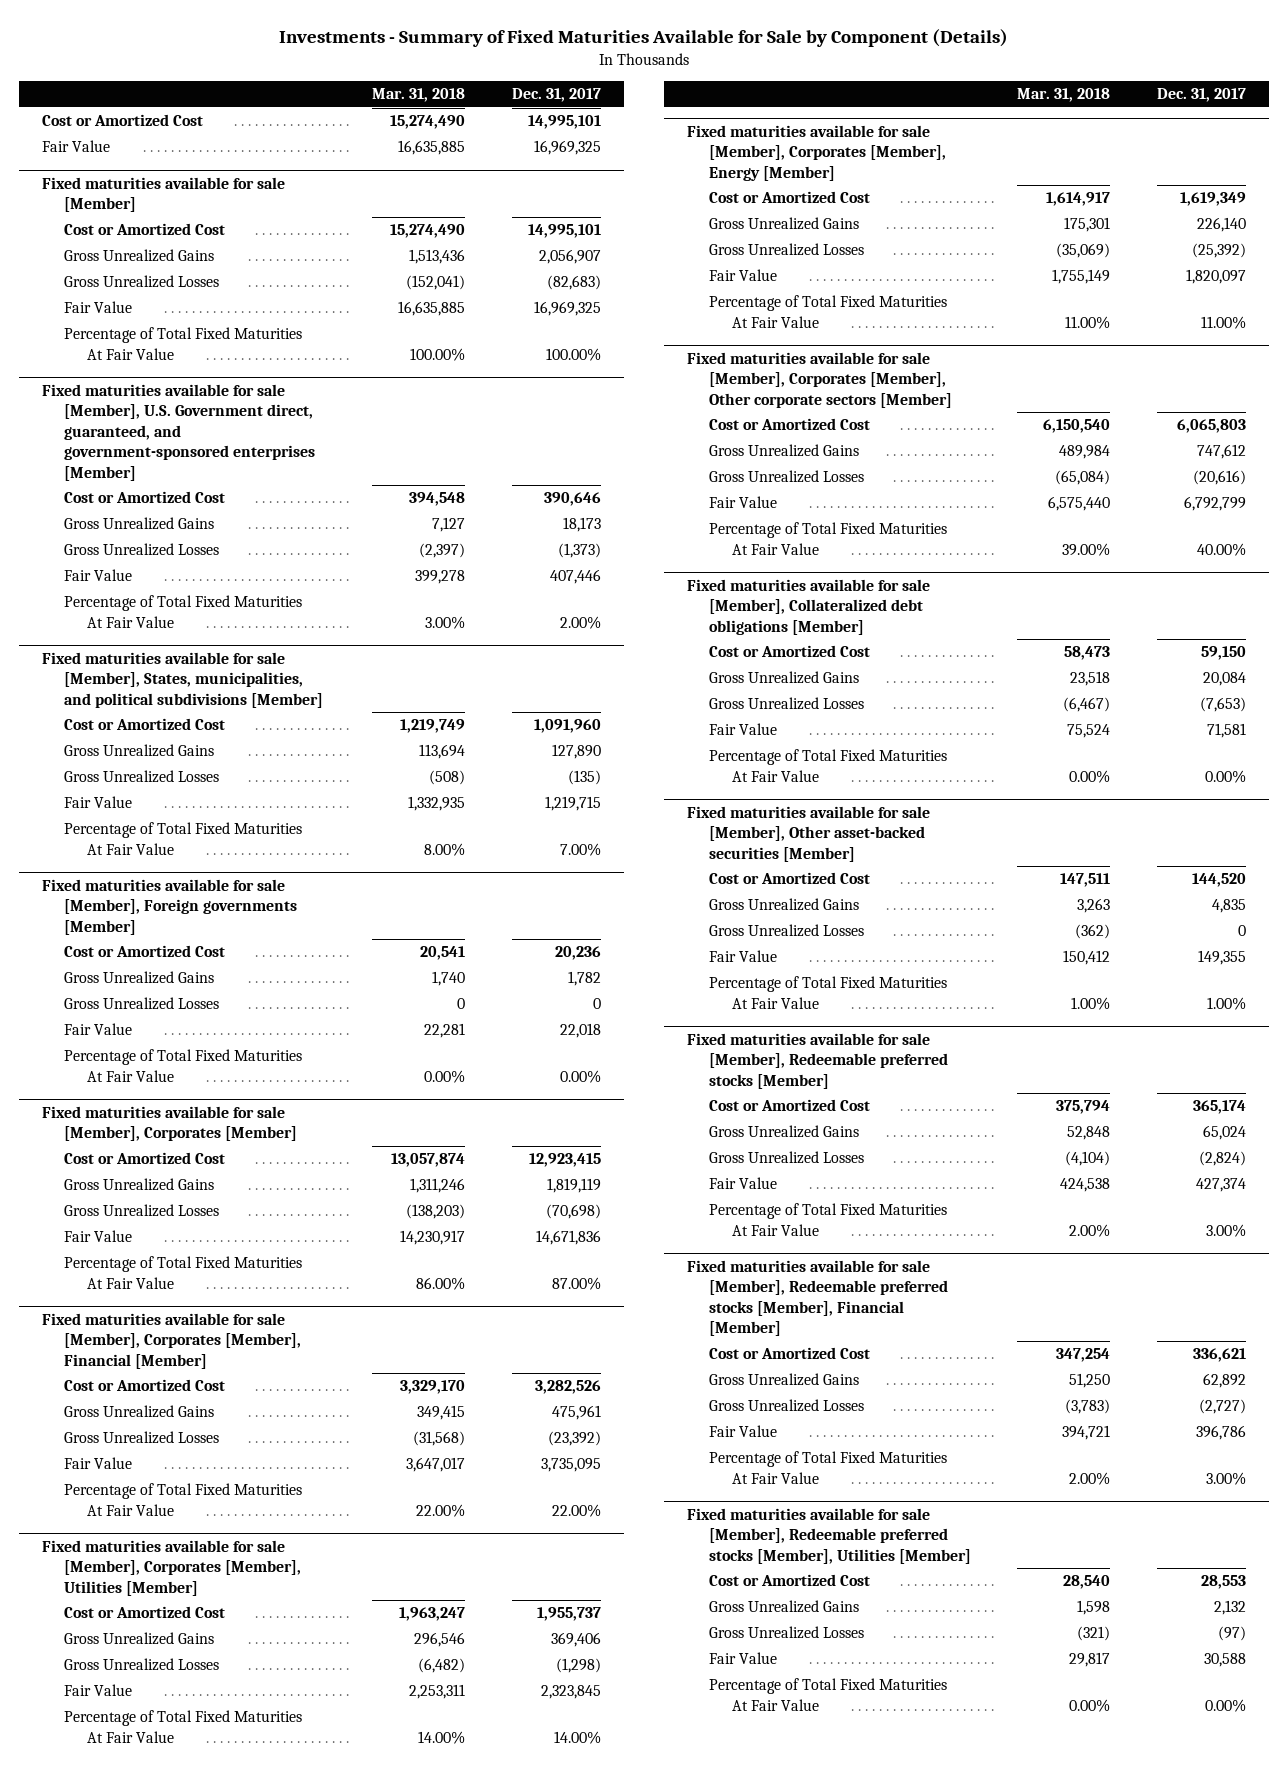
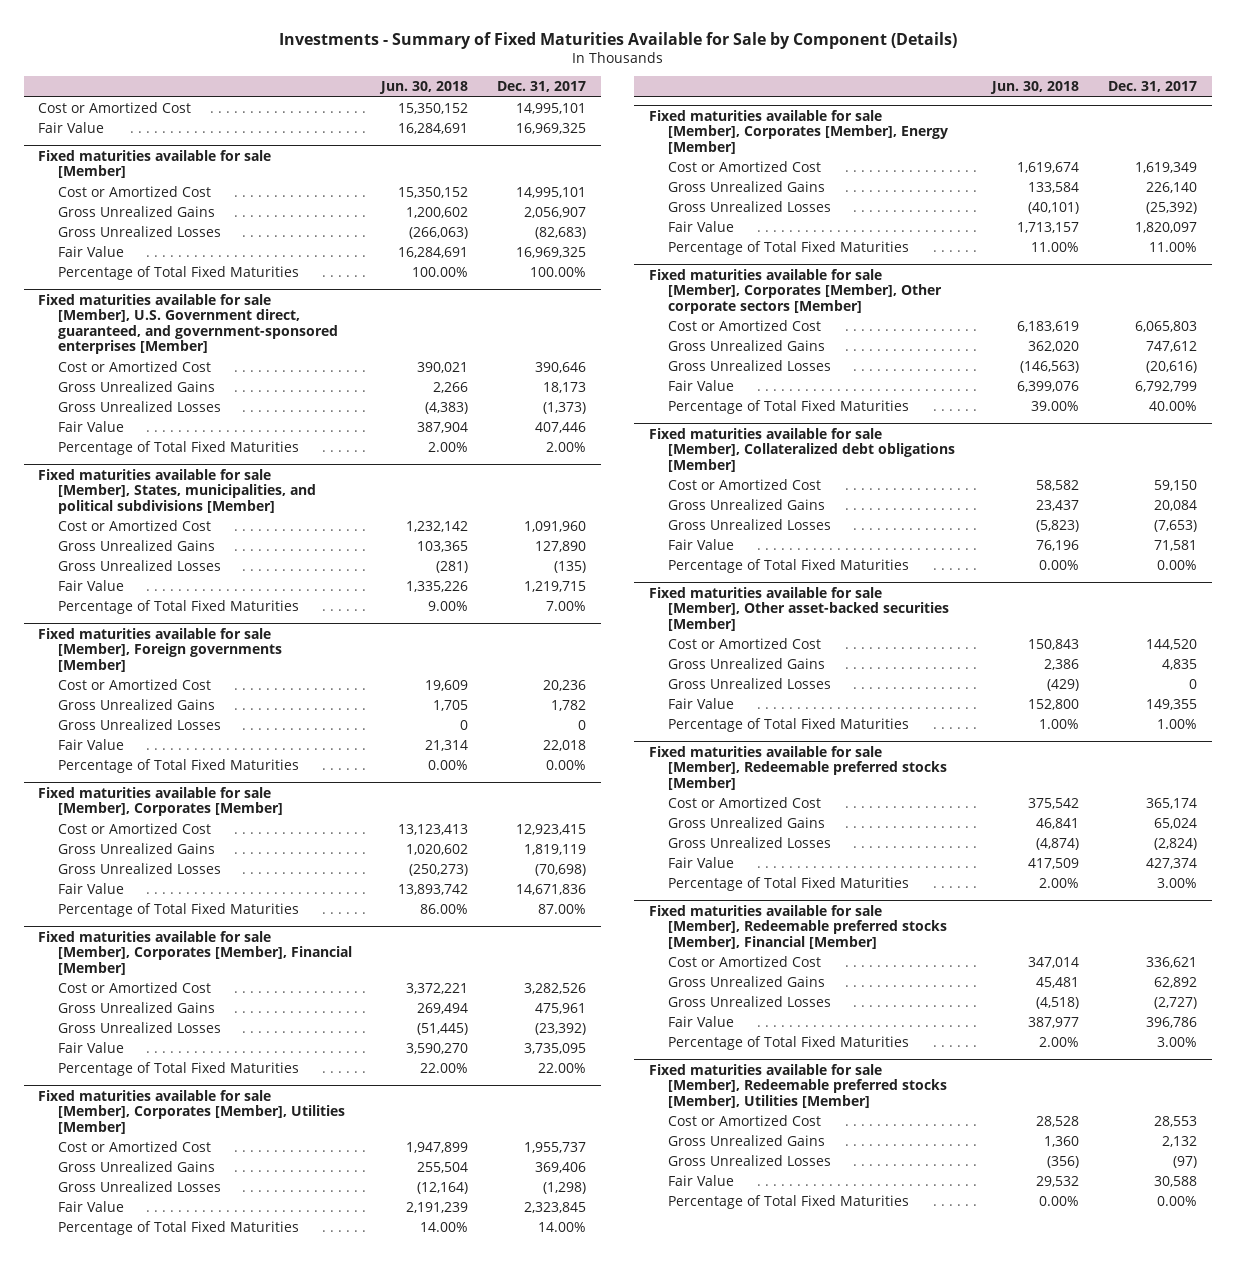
[372,87,466,102] Mar. 31, 2018 -> none
none -> [378,81,468,95] Jun. 30, 2018
[64,327,303,360] Percentage of Total Fixed Maturities At Fair Value -> [57,265,299,280] Percentage of Total Fixed Maturities
[64,595,303,628] Percentage of Total Fixed Maturities At Fair Value -> [57,440,299,455] Percentage of Total Fixed Maturities
[64,822,303,855] Percentage of Total Fixed Maturities At Fair Value -> [57,599,299,614] Percentage of Total Fixed Maturities
[64,1049,303,1082] Percentage of Total Fixed Maturities At Fair Value -> [57,758,299,773] Percentage of Total Fixed Maturities
[64,1256,303,1289] Percentage of Total Fixed Maturities At Fair Value -> [57,902,299,917] Percentage of Total Fixed Maturities
[64,1483,303,1516] Percentage of Total Fixed Maturities At Fair Value -> [57,1061,299,1076] Percentage of Total Fixed Maturities
[64,1710,303,1743] Percentage of Total Fixed Maturities At Fair Value -> [57,1220,299,1235] Percentage of Total Fixed Maturities
[709,295,948,328] Percentage of Total Fixed Maturities At Fair Value -> [668,240,910,255] Percentage of Total Fixed Maturities
[709,522,948,555] Percentage of Total Fixed Maturities At Fair Value -> [668,399,910,414] Percentage of Total Fixed Maturities
[709,749,948,782] Percentage of Total Fixed Maturities At Fair Value -> [668,558,910,573] Percentage of Total Fixed Maturities
[709,976,948,1009] Percentage of Total Fixed Maturities At Fair Value -> [668,717,910,732] Percentage of Total Fixed Maturities
[709,1203,948,1236] Percentage of Total Fixed Maturities At Fair Value -> [668,876,910,891] Percentage of Total Fixed Maturities
[709,1451,948,1484] Percentage of Total Fixed Maturities At Fair Value -> [668,1035,910,1050] Percentage of Total Fixed Maturities
[709,1678,948,1711] Percentage of Total Fixed Maturities At Fair Value -> [668,1194,910,1209] Percentage of Total Fixed Maturities

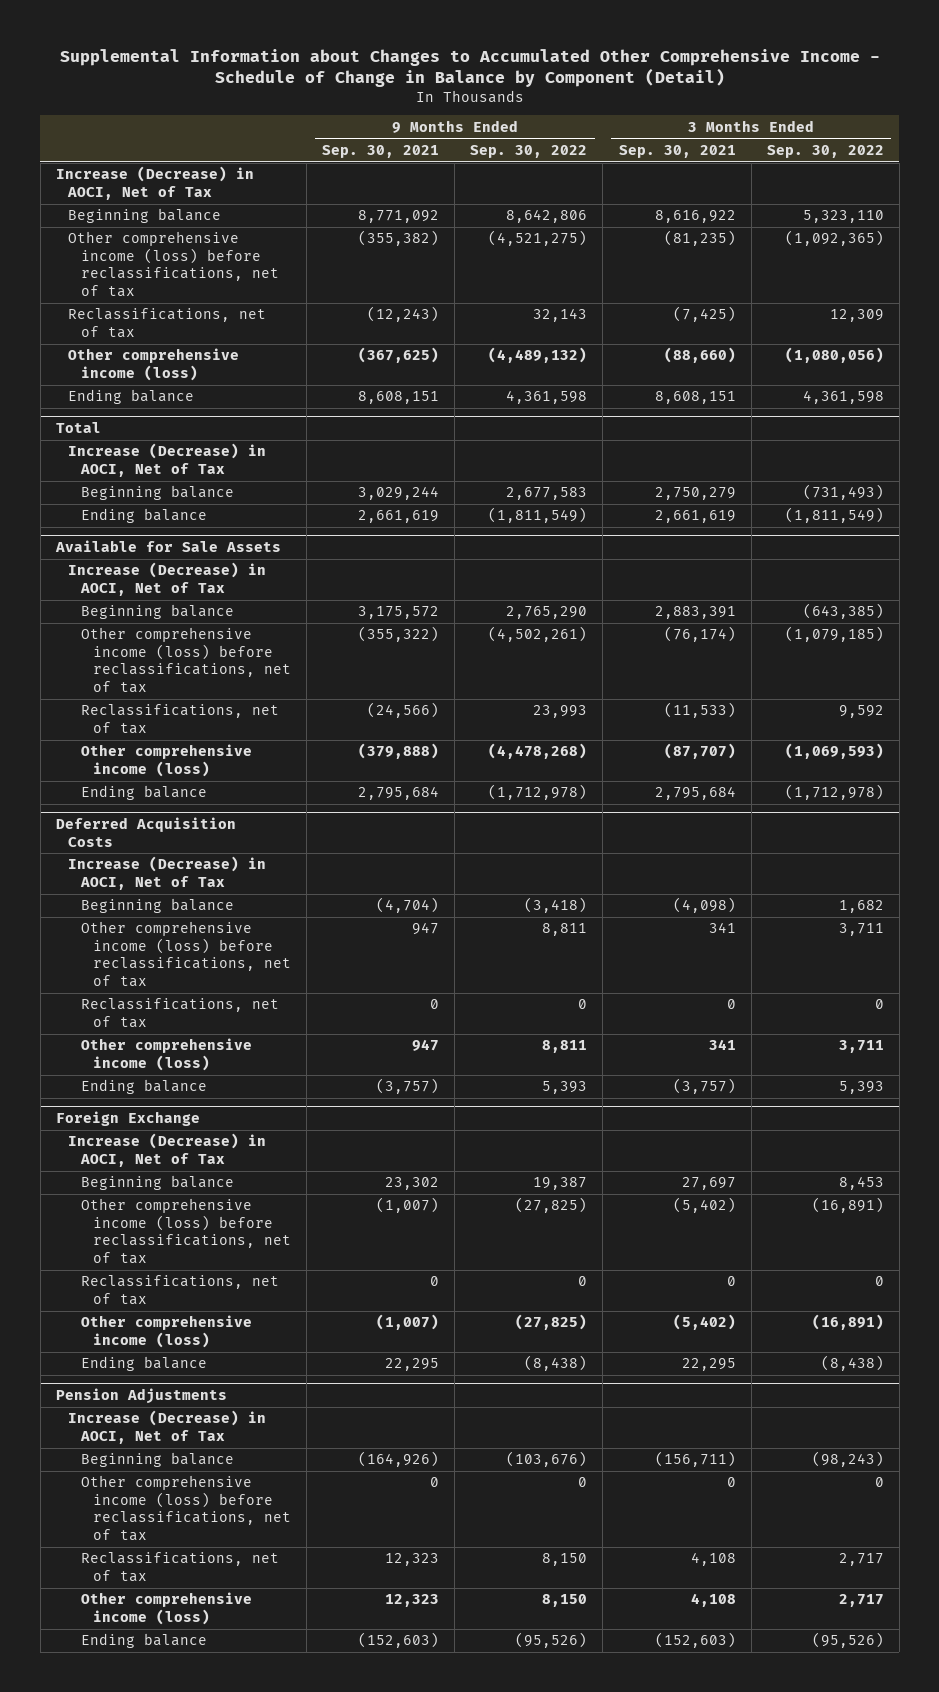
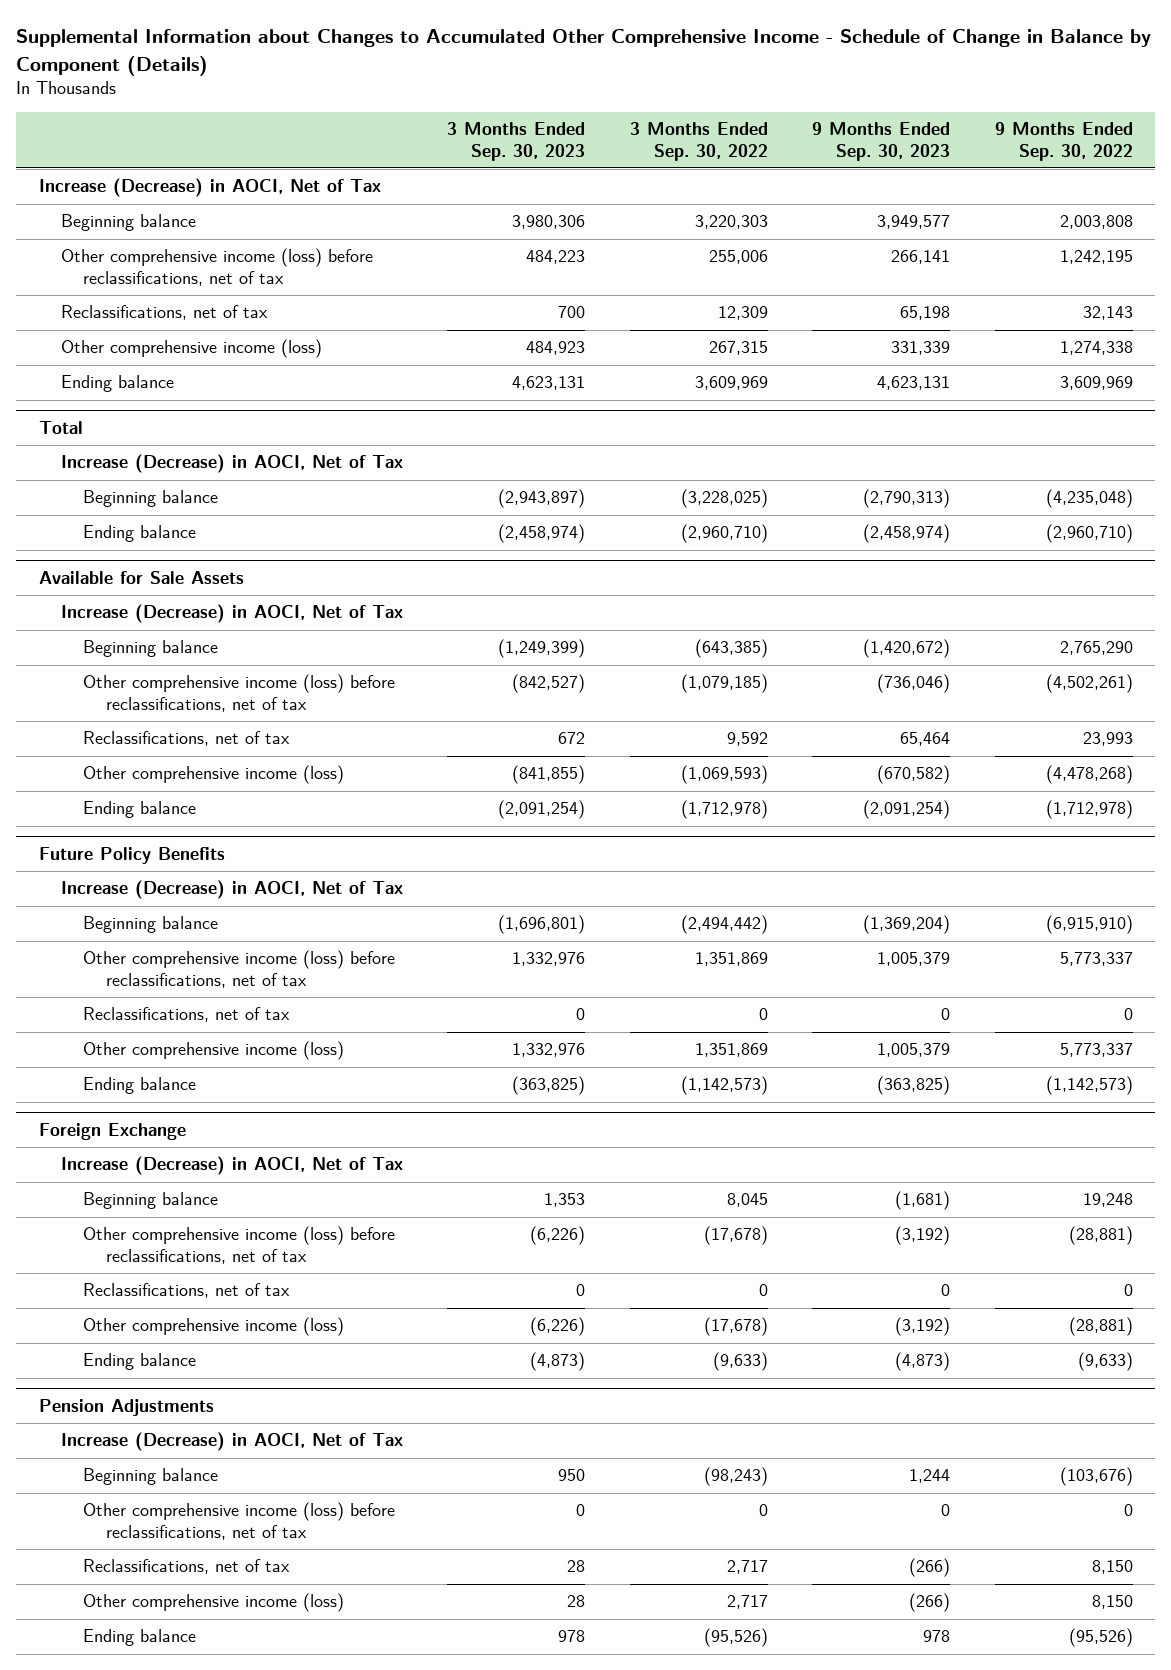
[59,48,880,88] Supplemental Information about Changes to Accumulated Other Comprehensive Income - Schedule of Change in Balance by Component (Detail) -> [16,29,1152,76] Supplemental Information about Changes to Accumulated Other Comprehensive Income - Schedule of Change in Balance by Component (Details)
[322,145,440,159] Sep. 30, 2021 -> none
[618,145,736,159] Sep. 30, 2021 -> none
none -> [447,122,586,161] 3 Months Ended Sep. 30, 2023
none -> [812,122,951,161] 9 Months Ended Sep. 30, 2023
[506,209,588,224] 8,642,806 -> [1059,215,1133,230] 2,003,808
[802,210,884,224] 5,323,110 -> [694,215,768,230] 3,220,303
[488,230,588,247] (4,521,275) -> [1059,250,1133,265] 1,242,195
[784,230,884,247] (1,092,365) -> [708,250,768,265] 255,006
[488,347,588,364] (4,489,132) -> [1059,341,1133,356] 1,274,338
[784,347,884,364] (1,080,056) -> [708,341,768,356] 267,315
[506,390,588,405] 4,361,598 -> [1059,376,1133,391] 3,609,969
[802,390,884,405] 4,361,598 -> [694,376,768,391] 3,609,969
[506,487,588,501] 2,677,583 -> [1045,489,1133,509] (4,235,048)
[802,484,884,501] (731,493) -> [680,489,768,509] (3,228,025)
[488,507,588,524] (1,811,549) -> [1045,524,1133,544] (2,960,710)
[784,507,884,524] (1,811,549) -> [680,524,768,544] (2,960,710)
[55,817,236,847] Deferred Acquisition Costs -> none
none -> [38,847,225,865] Future Policy Benefits
[524,897,588,914] (3,418) -> [1045,915,1133,935] (6,915,910)
[838,900,884,914] 1,682 -> [680,915,768,935] (2,494,442)
[542,923,588,937] 8,811 -> [1059,952,1133,967] 5,773,337
[838,923,884,937] 3,711 -> [694,952,768,967] 1,351,869
[542,1040,588,1054] 8,811 -> [1059,1043,1133,1058] 5,773,337
[838,1040,884,1054] 3,711 -> [694,1043,768,1058] 1,351,869
[542,1081,588,1095] 5,393 -> [1045,1076,1133,1096] (1,142,573)
[838,1081,884,1095] 5,393 -> [680,1076,768,1096] (1,142,573)
[533,1177,588,1191] 19,387 -> [1082,1193,1133,1208] 19,248
[838,1176,884,1191] 8,453 -> [726,1193,768,1208] 8,045
[515,1197,588,1214] (27,825) -> [1068,1226,1133,1246] (28,881)
[811,1197,884,1214] (16,891) -> [703,1226,768,1246] (17,678)
[515,1314,588,1331] (27,825) -> [1068,1317,1133,1337] (28,881)
[811,1314,884,1331] (16,891) -> [703,1317,768,1337] (17,678)
[524,1355,588,1372] (8,438) -> [1077,1352,1133,1372] (9,633)
[820,1355,884,1372] (8,438) -> [712,1352,768,1372] (9,633)

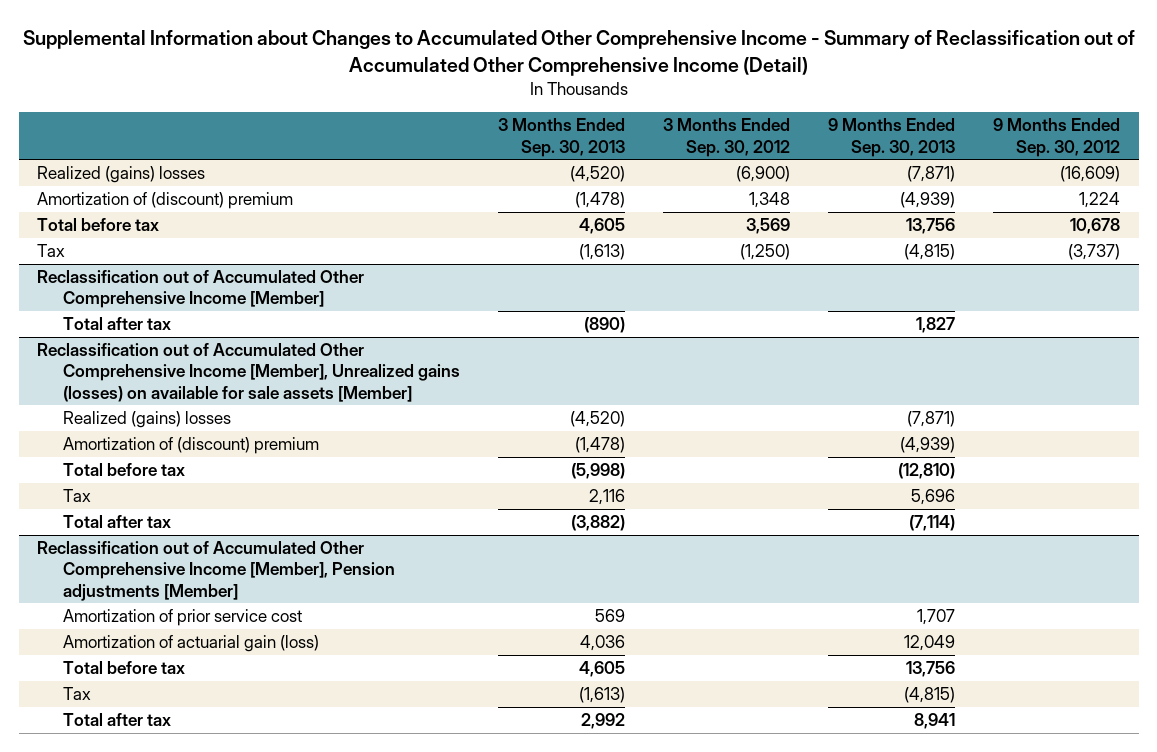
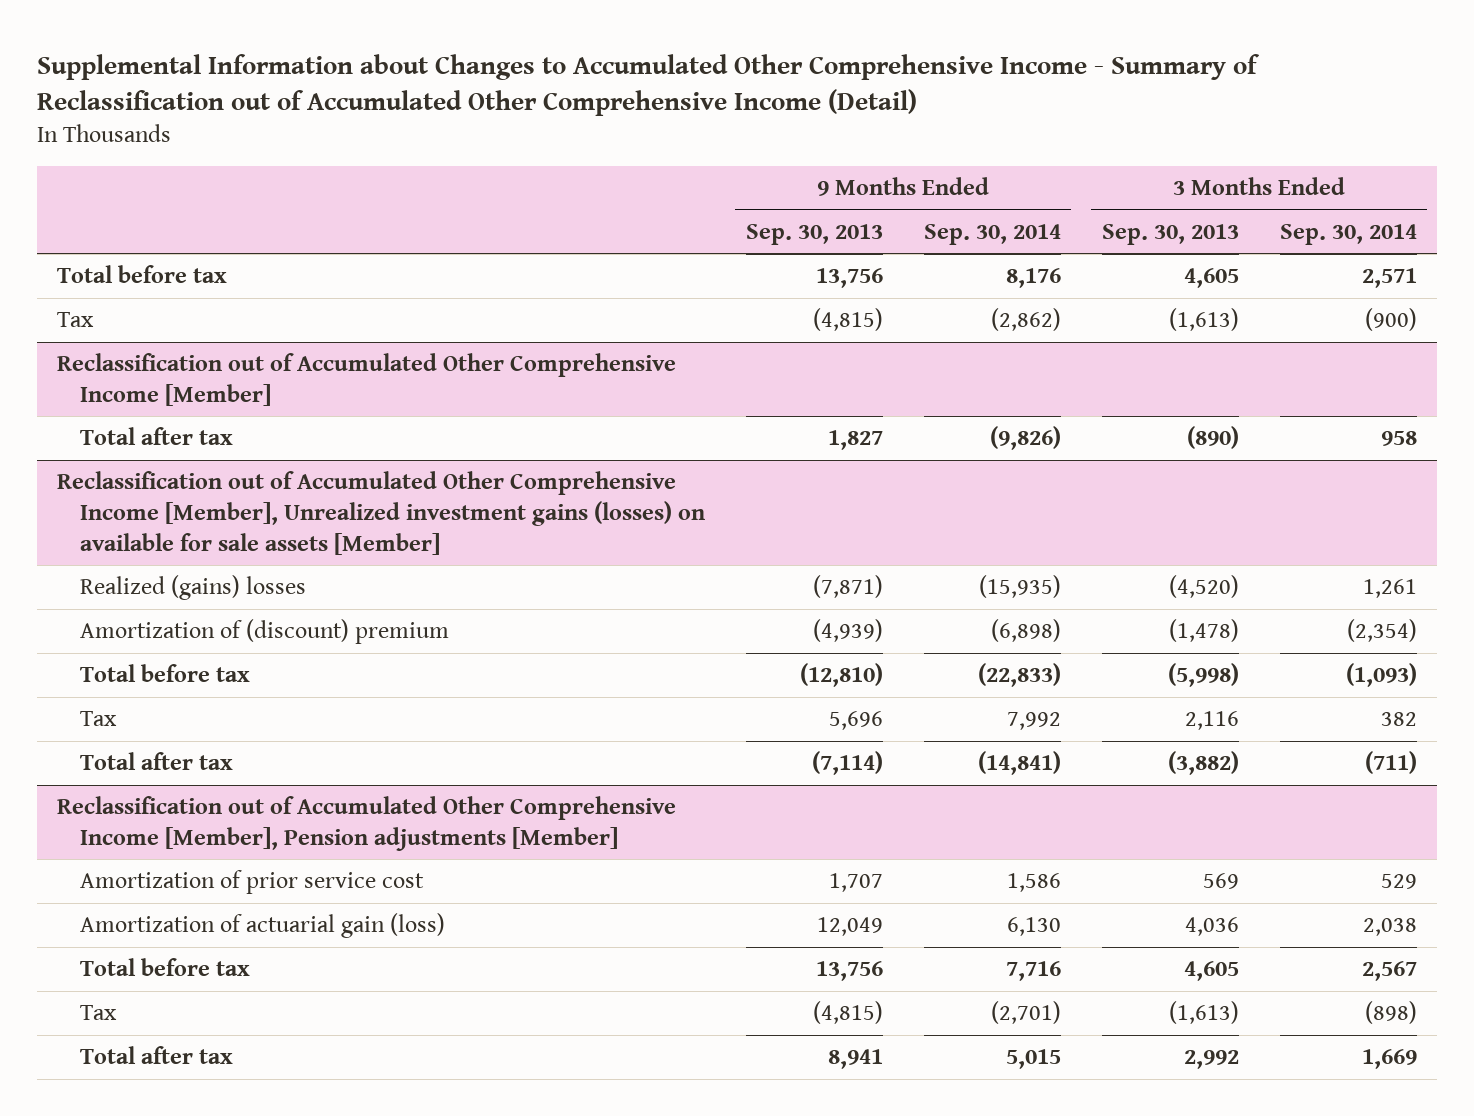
[663,118,791,157] 3 Months Ended Sep. 30, 2012 -> none
[992,118,1120,157] 9 Months Ended Sep. 30, 2012 -> none
none -> [923,223,1061,245] Sep. 30, 2014
none -> [1279,223,1417,245] Sep. 30, 2014
[37,166,206,184] Realized (gains) losses -> none
[37,192,294,210] Amortization of (discount) premium -> none
[37,343,461,402] Reclassification out of Accumulated Other Comprehensive Income [Member], Unrealized gains (losses) on available for sale assets [Member] -> [57,471,705,555] Reclassification out of Accumulated Other Comprehensive Income [Member], Unrealized investment gains (losses) on available for sale assets [Member]

